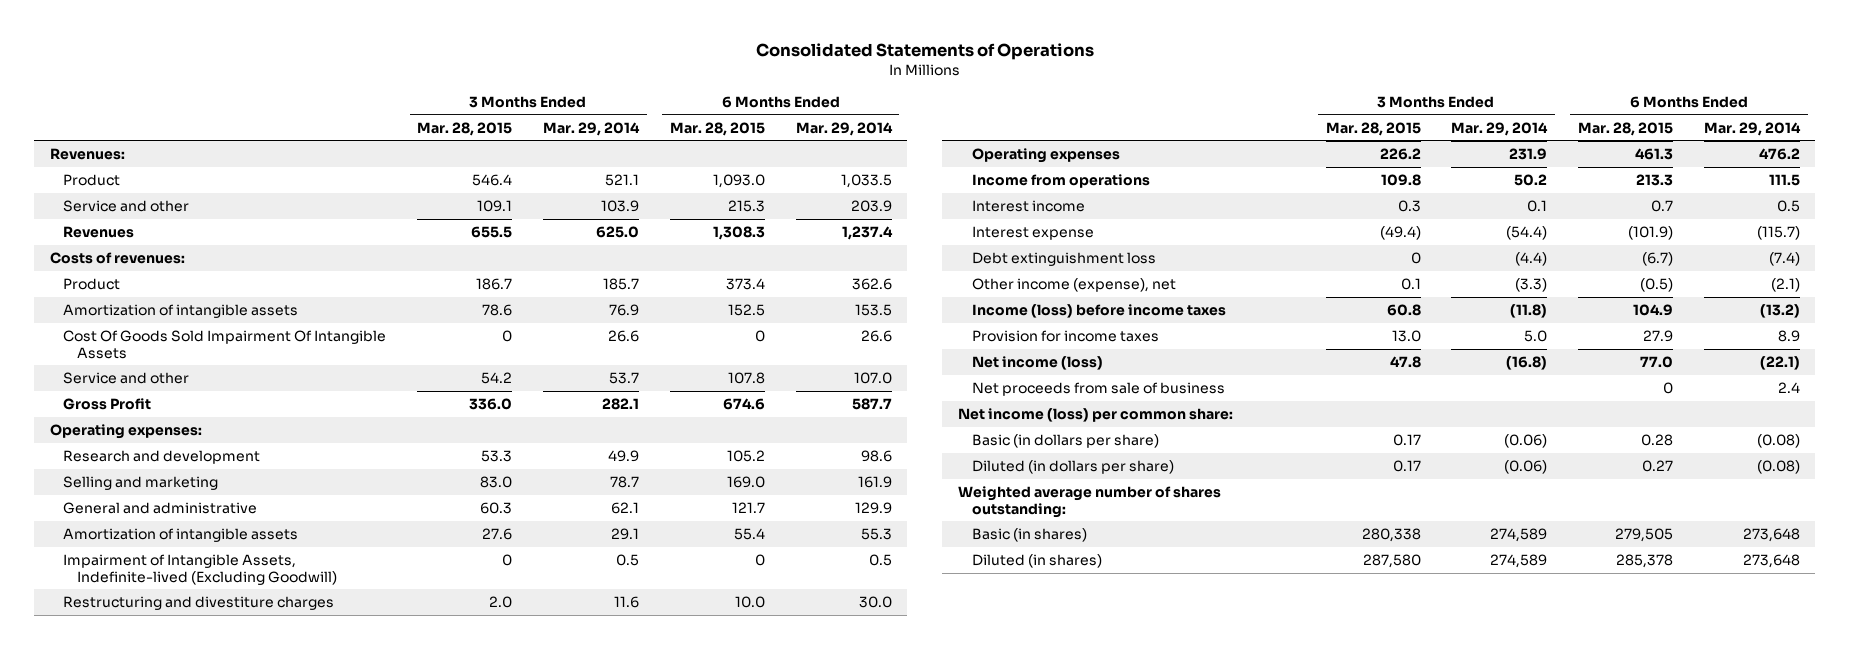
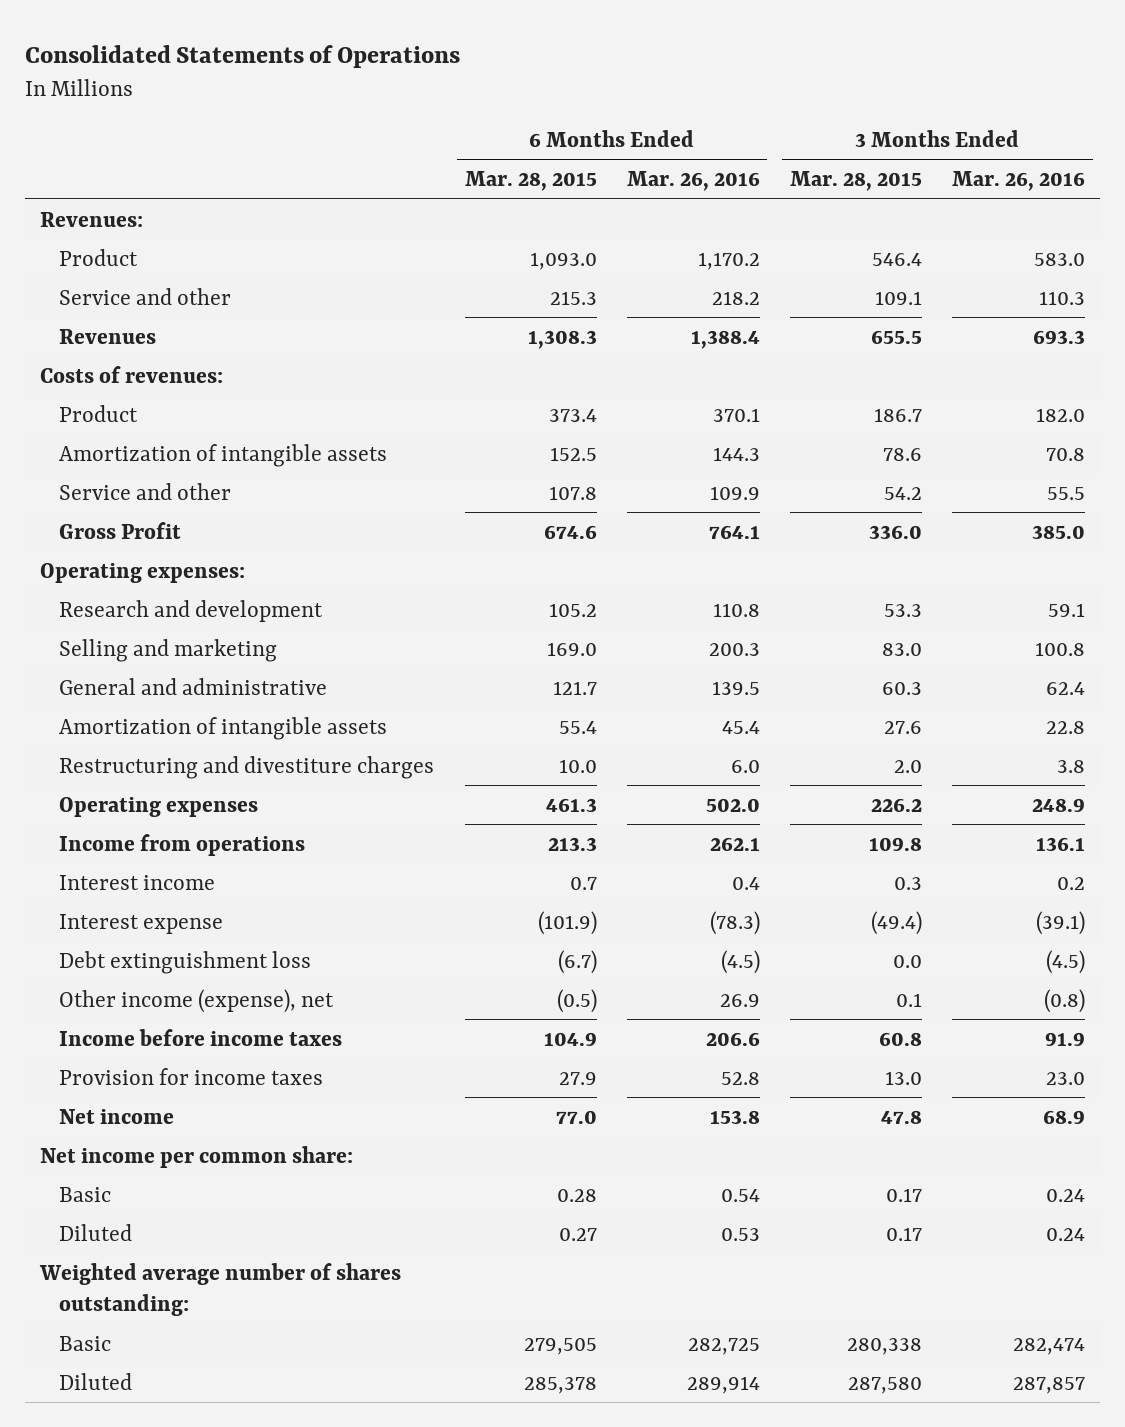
[543,121,641,136] Mar. 29, 2014 -> none
[795,121,893,136] Mar. 29, 2014 -> none
none -> [626,171,760,192] Mar. 26, 2016
none -> [952,171,1086,192] Mar. 26, 2016
[63,329,387,359] Cost Of Goods Sold Impairment Of Intangible Assets -> none
[63,553,338,585] Impairment of Intangible Assets, Indefinite-lived (Excluding Goodwill) -> none
[1410,251,1421,264] 0 -> [892,954,922,968] 0.0
[971,303,1226,318] Income (loss) before income taxes -> [59,1028,343,1046] Income before income taxes
[971,381,1225,396] Net proceeds from sale of business -> none
[971,355,1103,370] Net income (loss) -> [59,1108,175,1124] Net income
[957,407,1233,422] Net income (loss) per common share: -> [40,1145,354,1168] Net income per common share:
[971,433,1159,448] Basic (in dollars per share) -> [59,1186,112,1202] Basic
[971,459,1174,474] Diluted (in dollars per share) -> [59,1223,133,1241] Diluted
[971,527,1087,542] Basic (in shares) -> [59,1335,112,1351] Basic
[971,553,1102,568] Diluted (in shares) -> [59,1372,133,1390] Diluted

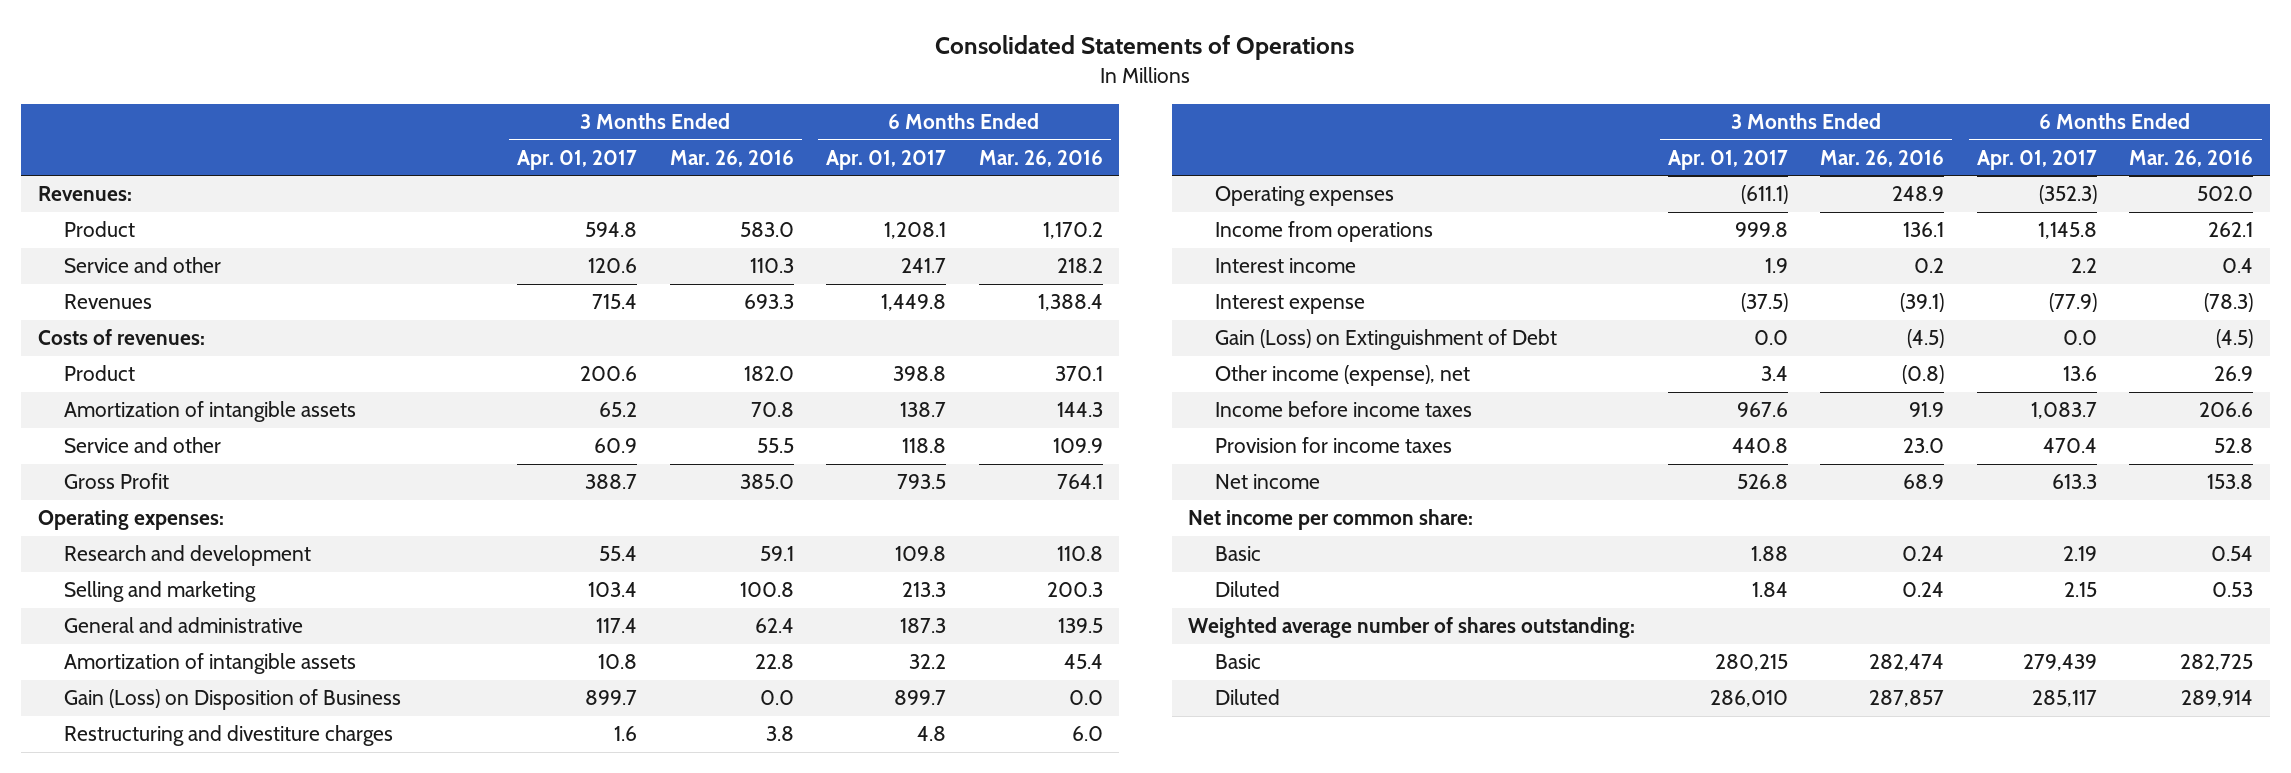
[464,171,597,192] Mar. 28, 2015 -> none
[789,171,922,192] Mar. 28, 2015 -> none
none -> [517,149,638,170] Apr. 01, 2017
none -> [826,149,947,170] Apr. 01, 2017
none -> [64,689,402,711] Gain (Loss) on Disposition of Business
[59,950,312,974] Debt extinguishment loss -> [1214,329,1557,351] Gain (Loss) on Extinguishment of Debt

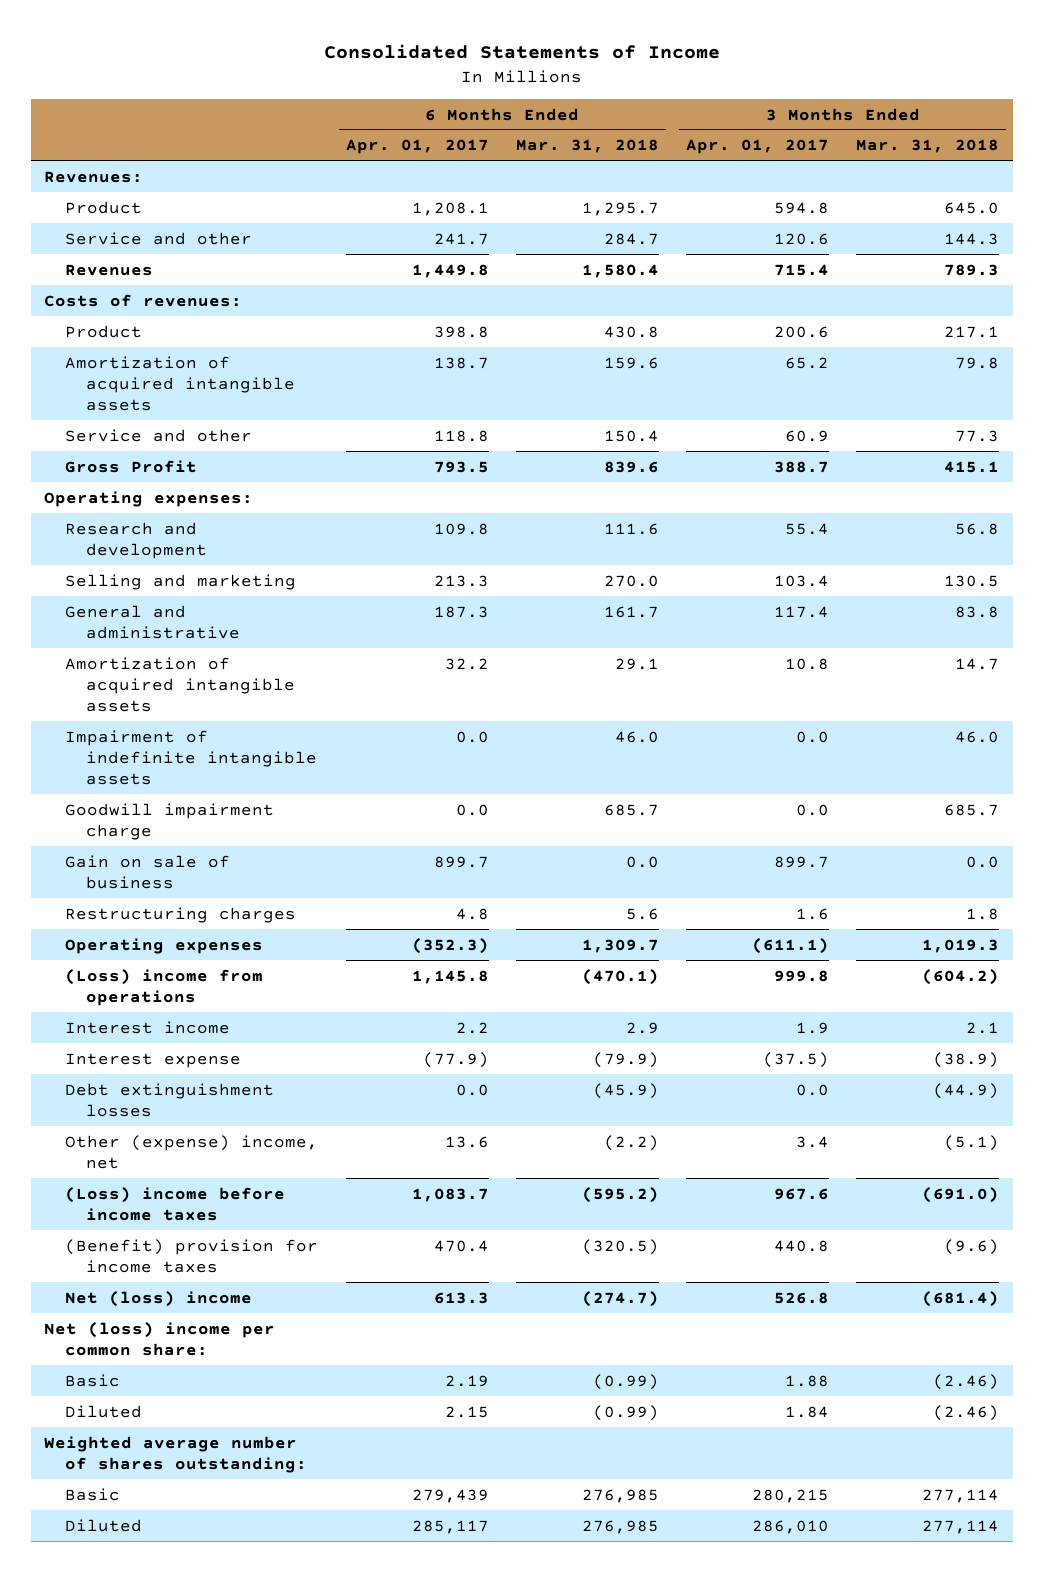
[935,35,1355,61] Consolidated Statements of Operations -> [323,43,720,59] Consolidated Statements of Income
[669,149,794,167] Mar. 26, 2016 -> none
[978,149,1103,167] Mar. 26, 2016 -> none
none -> [515,139,659,154] Mar. 31, 2018
none -> [856,139,1000,154] Mar. 31, 2018
[64,401,357,423] Amortization of intangible assets -> [65,355,296,412] Amortization of acquired intangible assets
[64,653,357,675] Amortization of intangible assets -> [65,656,296,713] Amortization of acquired intangible assets
none -> [65,729,318,786] Impairment of indefinite intangible assets
none -> [65,802,275,840] Goodwill impairment charge
[64,689,402,711] Gain (Loss) on Disposition of Business -> [65,854,231,889] Gain on sale of business
[64,725,394,747] Restructuring and divestiture charges -> [65,906,297,923] Restructuring charges
[1214,221,1433,243] Income from operations -> [65,968,264,1006] (Loss) income from operations
[1214,329,1557,351] Gain (Loss) on Extinguishment of Debt -> [65,1082,275,1117] Debt extinguishment losses
[1214,365,1470,387] Other income (expense), net -> [65,1134,319,1169] Other (expense) income, net
[1214,401,1472,418] Income before income taxes -> [65,1186,286,1221] (Loss) income before income taxes
[1214,437,1452,454] Provision for income taxes -> [65,1238,319,1273] (Benefit) provision for income taxes
[1214,474,1320,490] Net income -> [65,1290,253,1307] Net (loss) income
[1188,509,1474,531] Net income per common share: -> [44,1321,276,1356] Net (loss) income per common share:

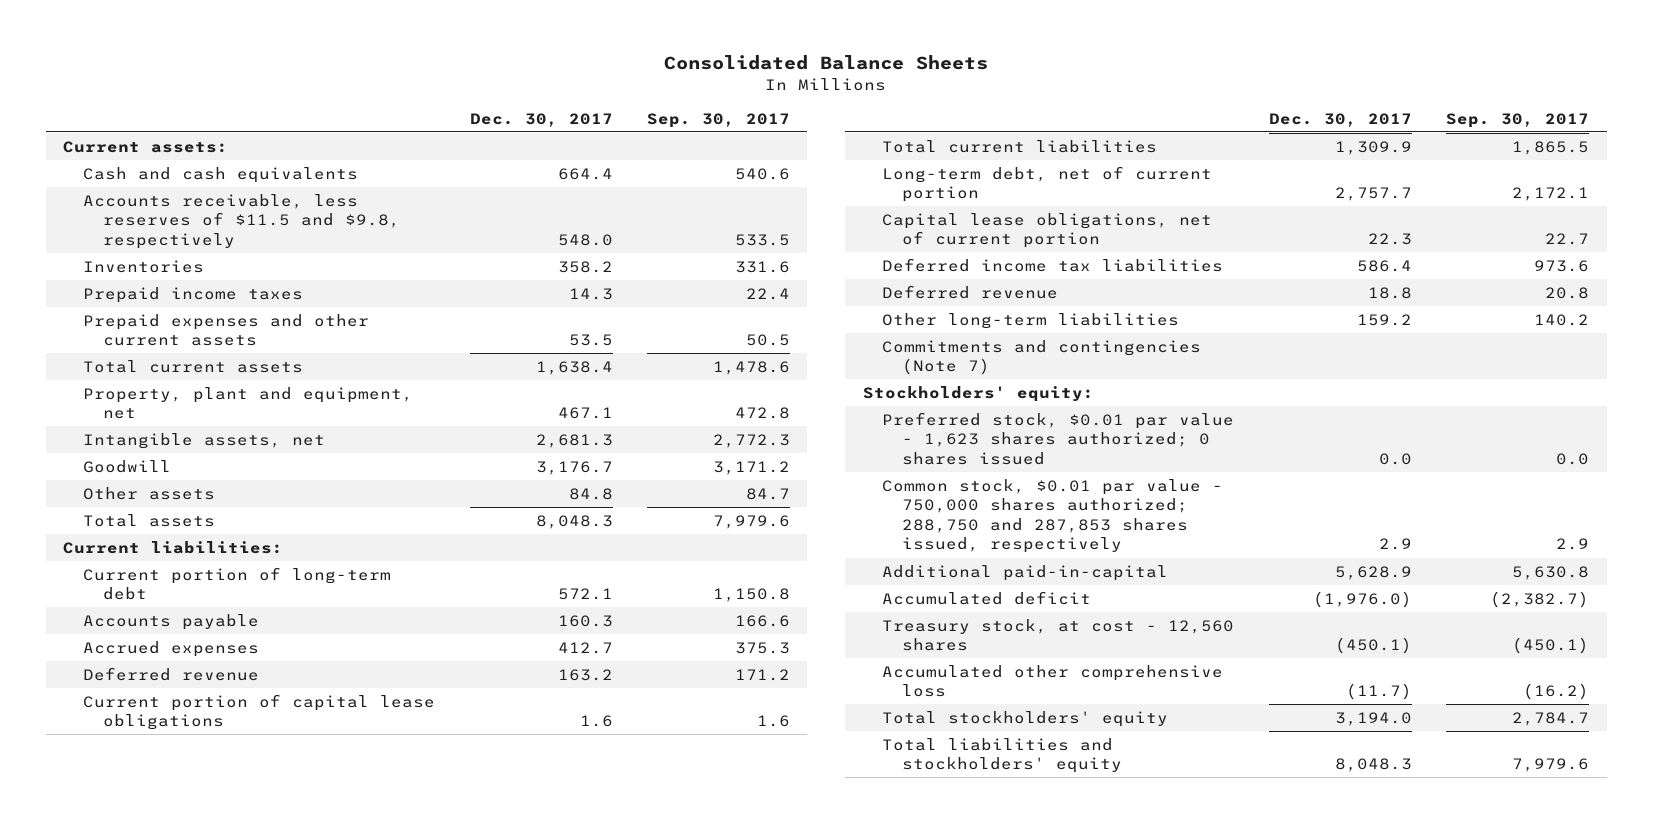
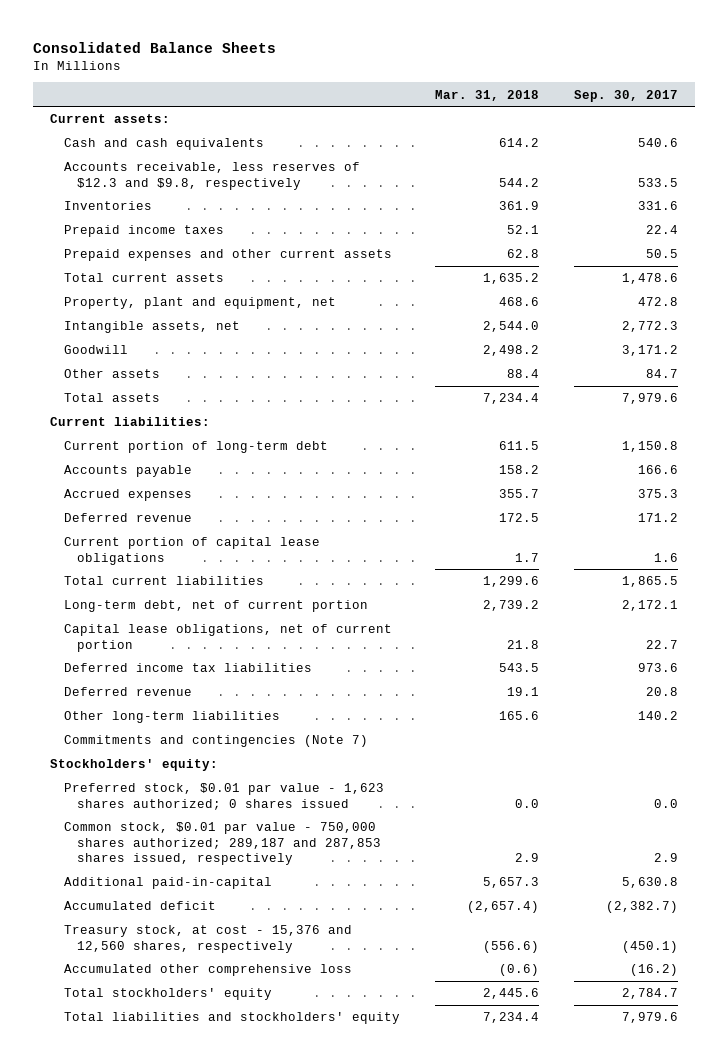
[469,112,613,127] Dec. 30, 2017 -> none
none -> [434,89,539,101] Mar. 31, 2018
[83,193,400,249] Accounts receivable, less reserves of $11.5 and $9.8, respectively -> [63,162,360,190] Accounts receivable, less reserves of $12.3 and $9.8, respectively
[882,478,1224,554] Common stock, $0.01 par value - 750,000 shares authorized; 288,750 and 287,853 shares issued, respectively -> [63,822,381,865] Common stock, $0.01 par value - 750,000 shares authorized; 289,187 and 287,853 shares issued, respectively
[882,618,1235,652] Treasury stock, at cost - 12,560 shares -> [63,925,352,953] Treasury stock, at cost - 15,376 and 12,560 shares, respectively

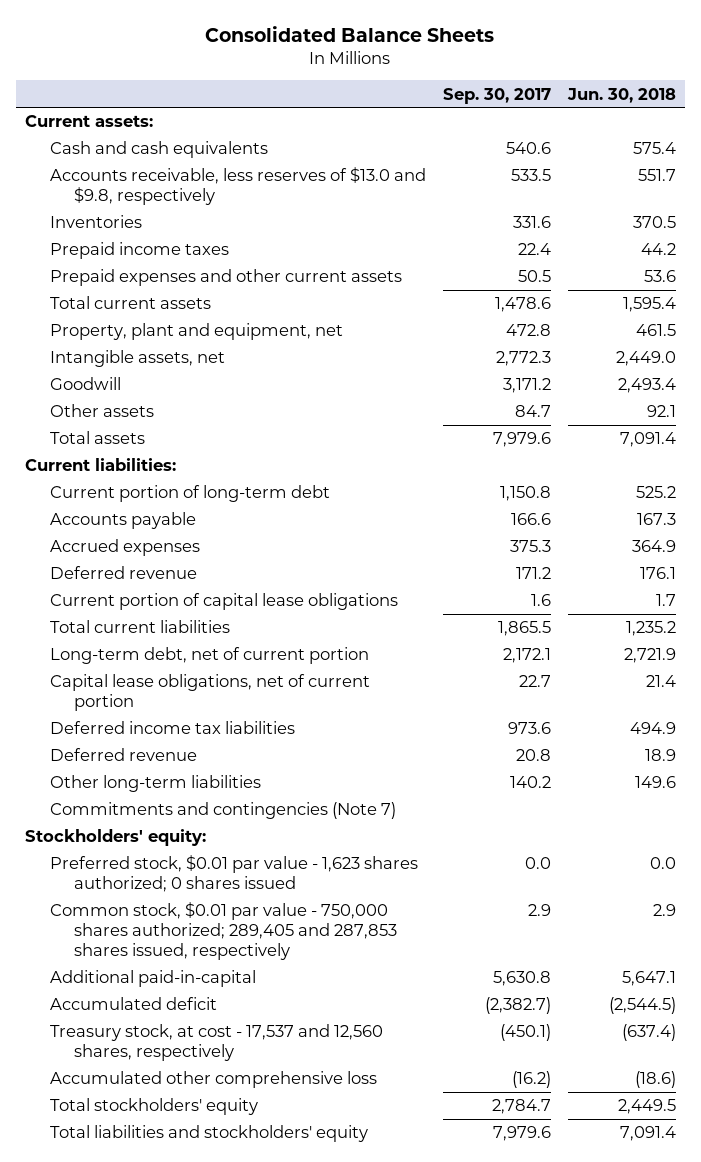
[434,89,539,101] Mar. 31, 2018 -> none
none -> [566,87,676,103] Jun. 30, 2018
[63,162,360,190] Accounts receivable, less reserves of $12.3 and $9.8, respectively -> [49,167,426,206] Accounts receivable, less reserves of $13.0 and $9.8, respectively
[63,822,381,865] Common stock, $0.01 par value - 750,000 shares authorized; 289,187 and 287,853 shares issued, respectively -> [49,902,398,961] Common stock, $0.01 par value - 750,000 shares authorized; 289,405 and 287,853 shares issued, respectively
[63,925,352,953] Treasury stock, at cost - 15,376 and 12,560 shares, respectively -> [49,1024,383,1062] Treasury stock, at cost - 17,537 and 12,560 shares, respectively

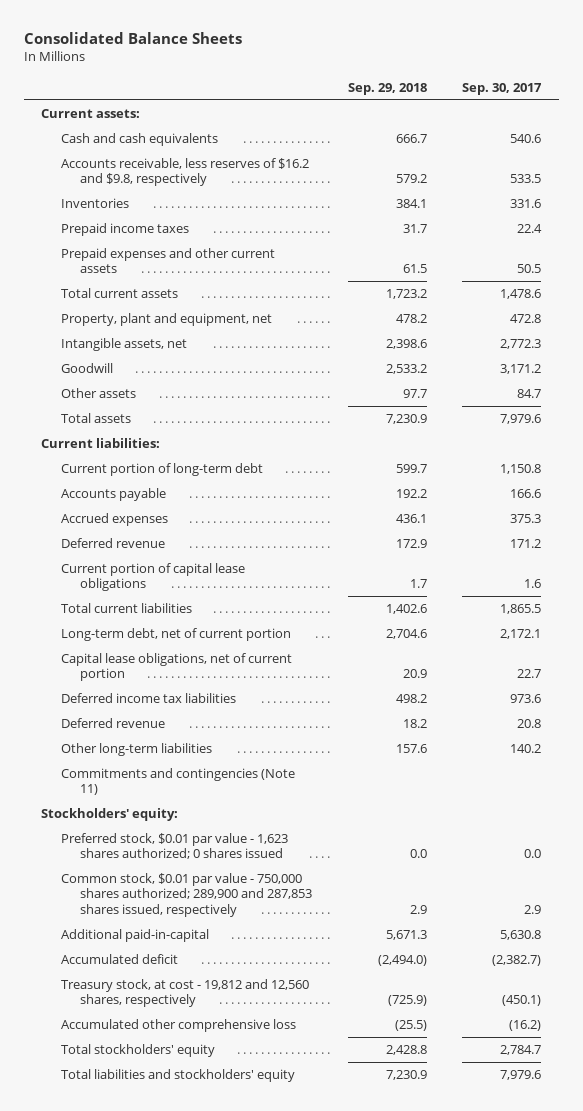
[566,87,676,103] Jun. 30, 2018 -> none
none -> [347,82,427,95] Sep. 29, 2018
[49,167,426,206] Accounts receivable, less reserves of $13.0 and $9.8, respectively -> [60,158,309,187] Accounts receivable, less reserves of $16.2 and $9.8, respectively
[49,802,396,820] Commitments and contingencies (Note 7) -> [60,768,295,796] Commitments and contingencies (Note 11)
[49,902,398,961] Common stock, $0.01 par value - 750,000 shares authorized; 289,405 and 287,853 shares issued, respectively -> [60,873,313,917] Common stock, $0.01 par value - 750,000 shares authorized; 289,900 and 287,853 shares issued, respectively
[49,1024,383,1062] Treasury stock, at cost - 17,537 and 12,560 shares, respectively -> [60,979,309,1008] Treasury stock, at cost - 19,812 and 12,560 shares, respectively

